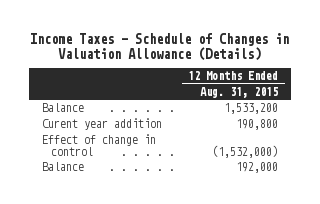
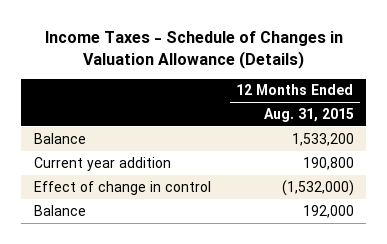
[42,118,163,131] Curent year addition -> [33,156,171,171] Current year addition

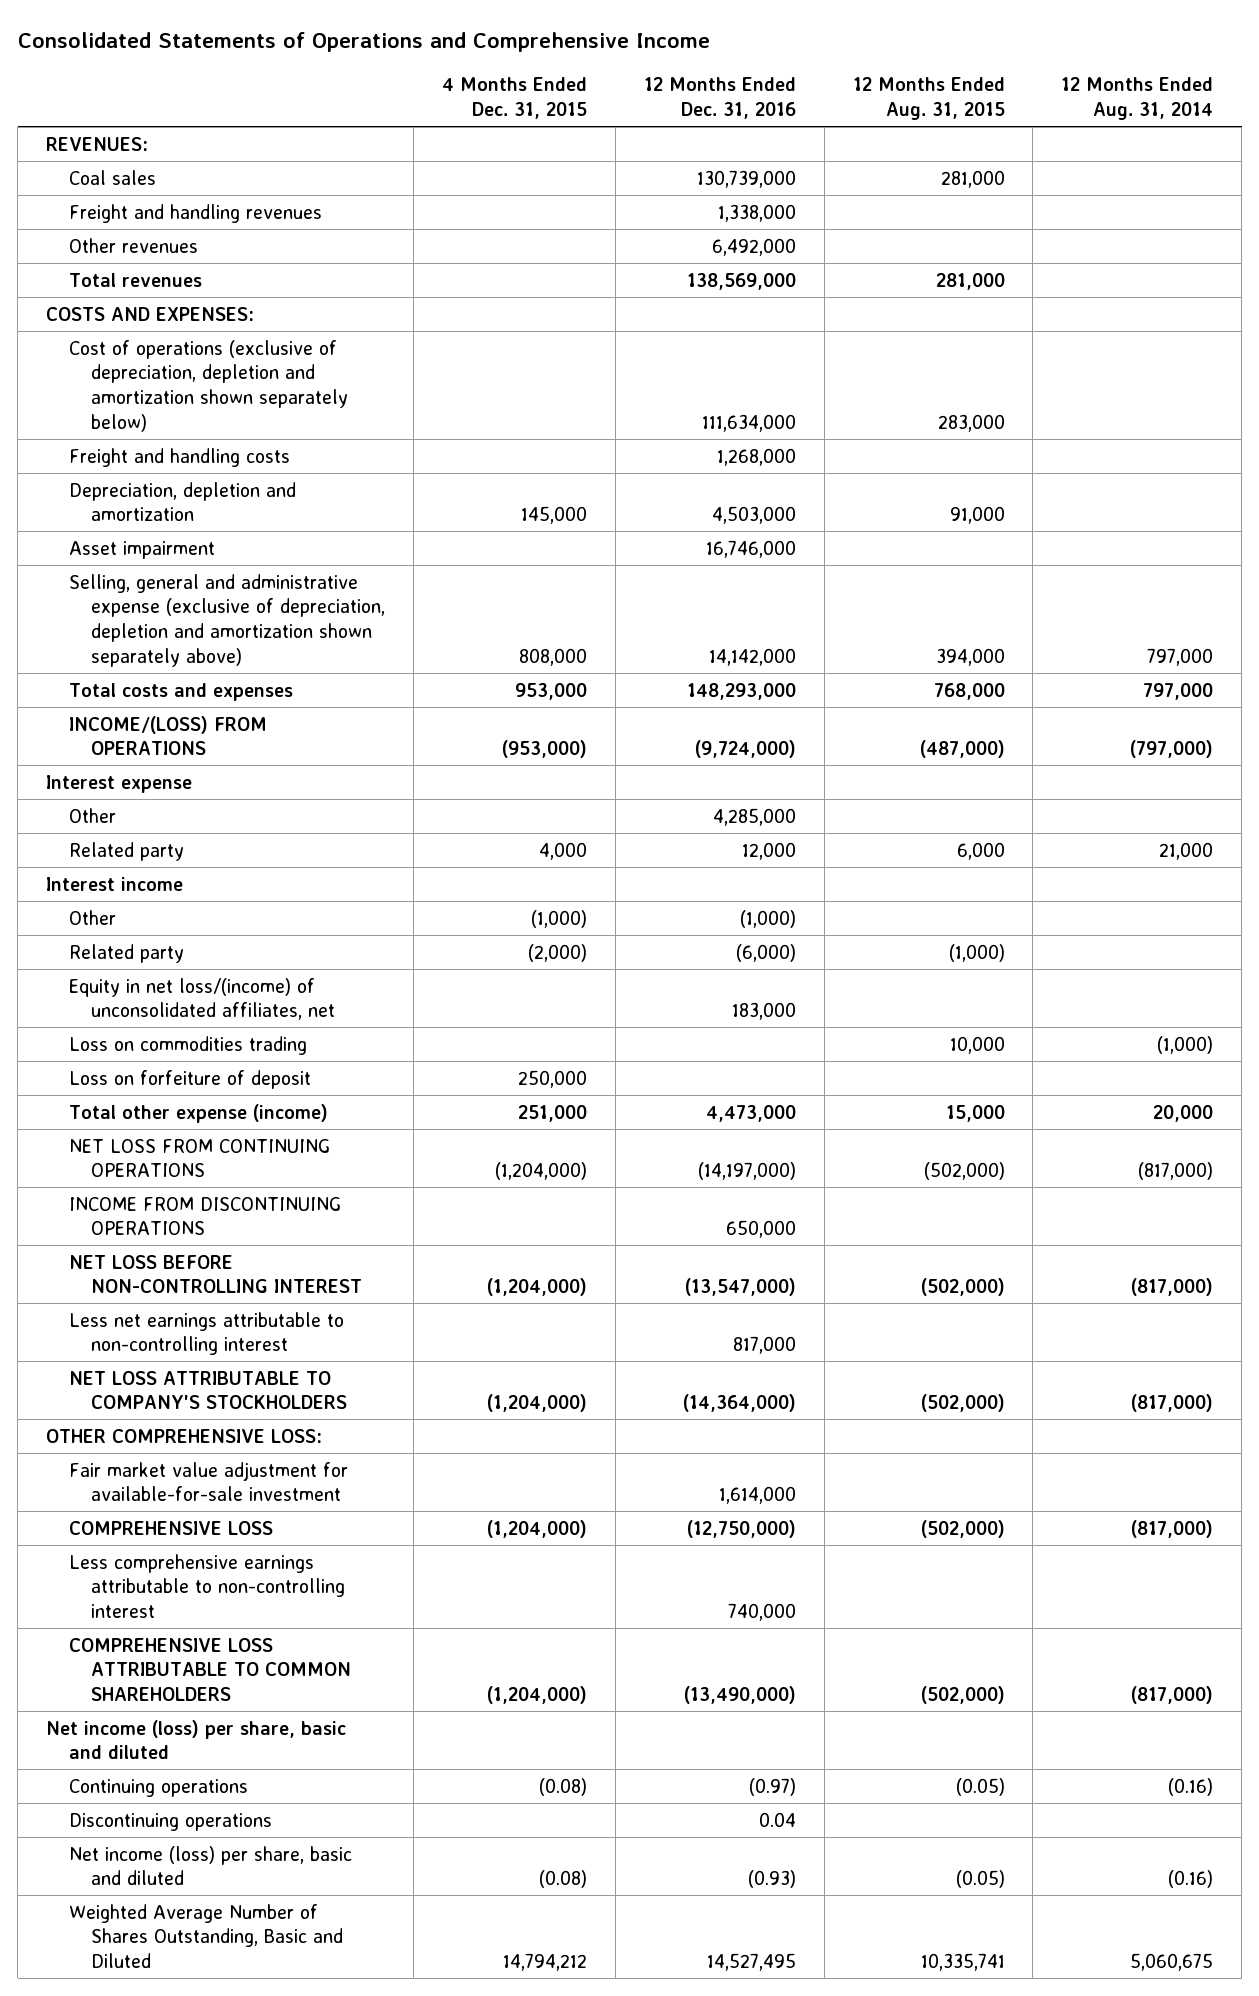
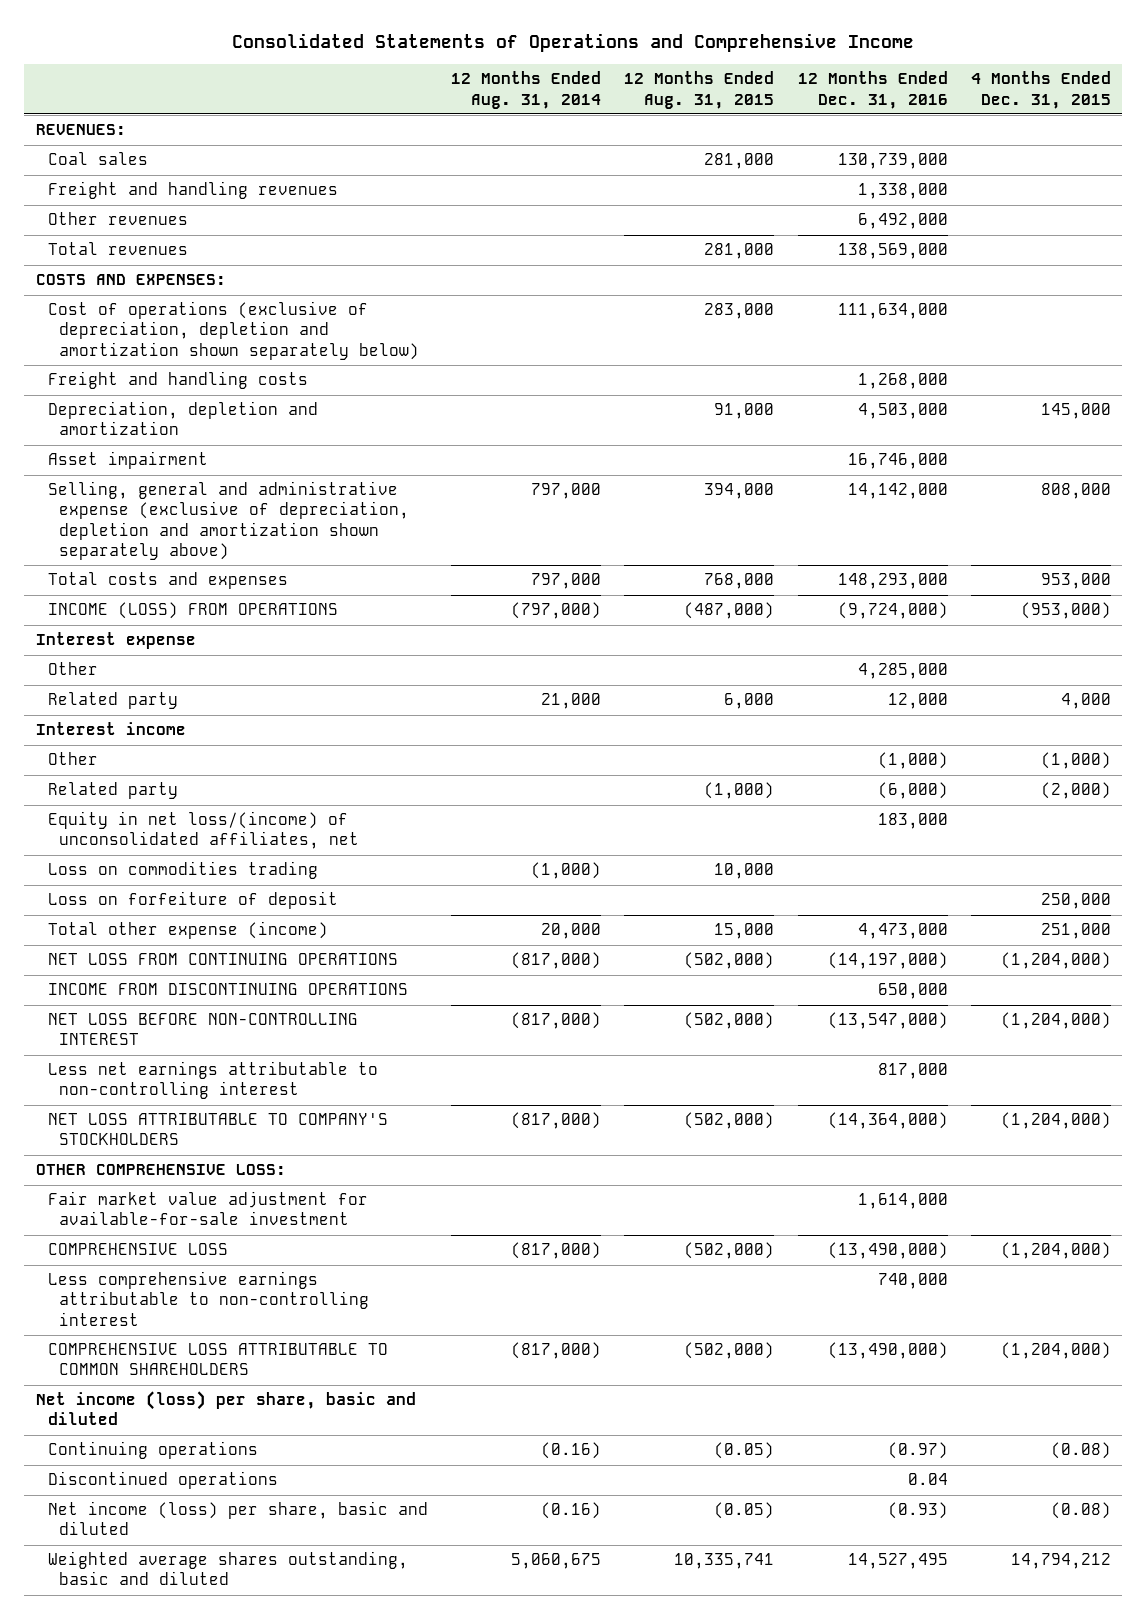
[68,715,267,756] INCOME/(LOSS) FROM OPERATIONS -> [47,602,338,620] INCOME (LOSS) FROM OPERATIONS
[686,1519,796,1538] (12,750,000) -> [827,1242,948,1260] (13,490,000)
[68,1812,272,1831] Discontinuing operations -> [47,1471,278,1490] Discontinued operations
[68,1903,344,1968] Weighted Average Number of Shares Outstanding, Basic and Diluted -> [47,1551,408,1586] Weighted average shares outstanding, basic and diluted

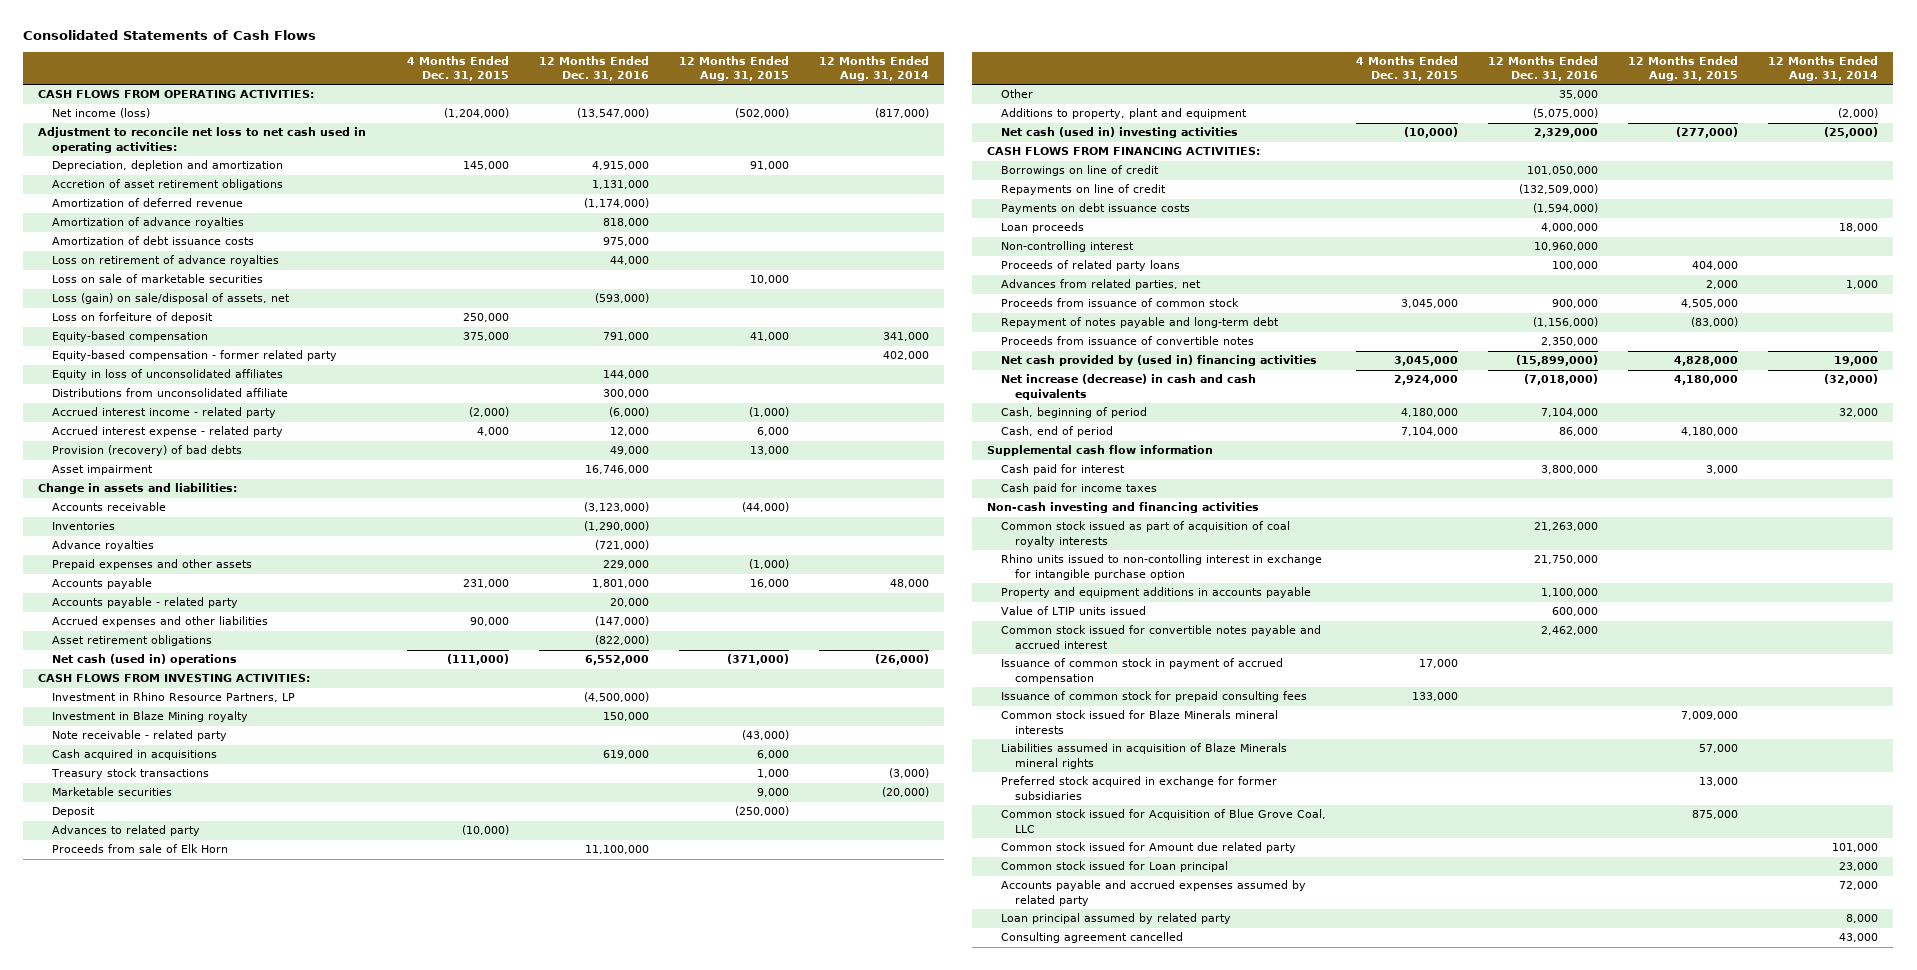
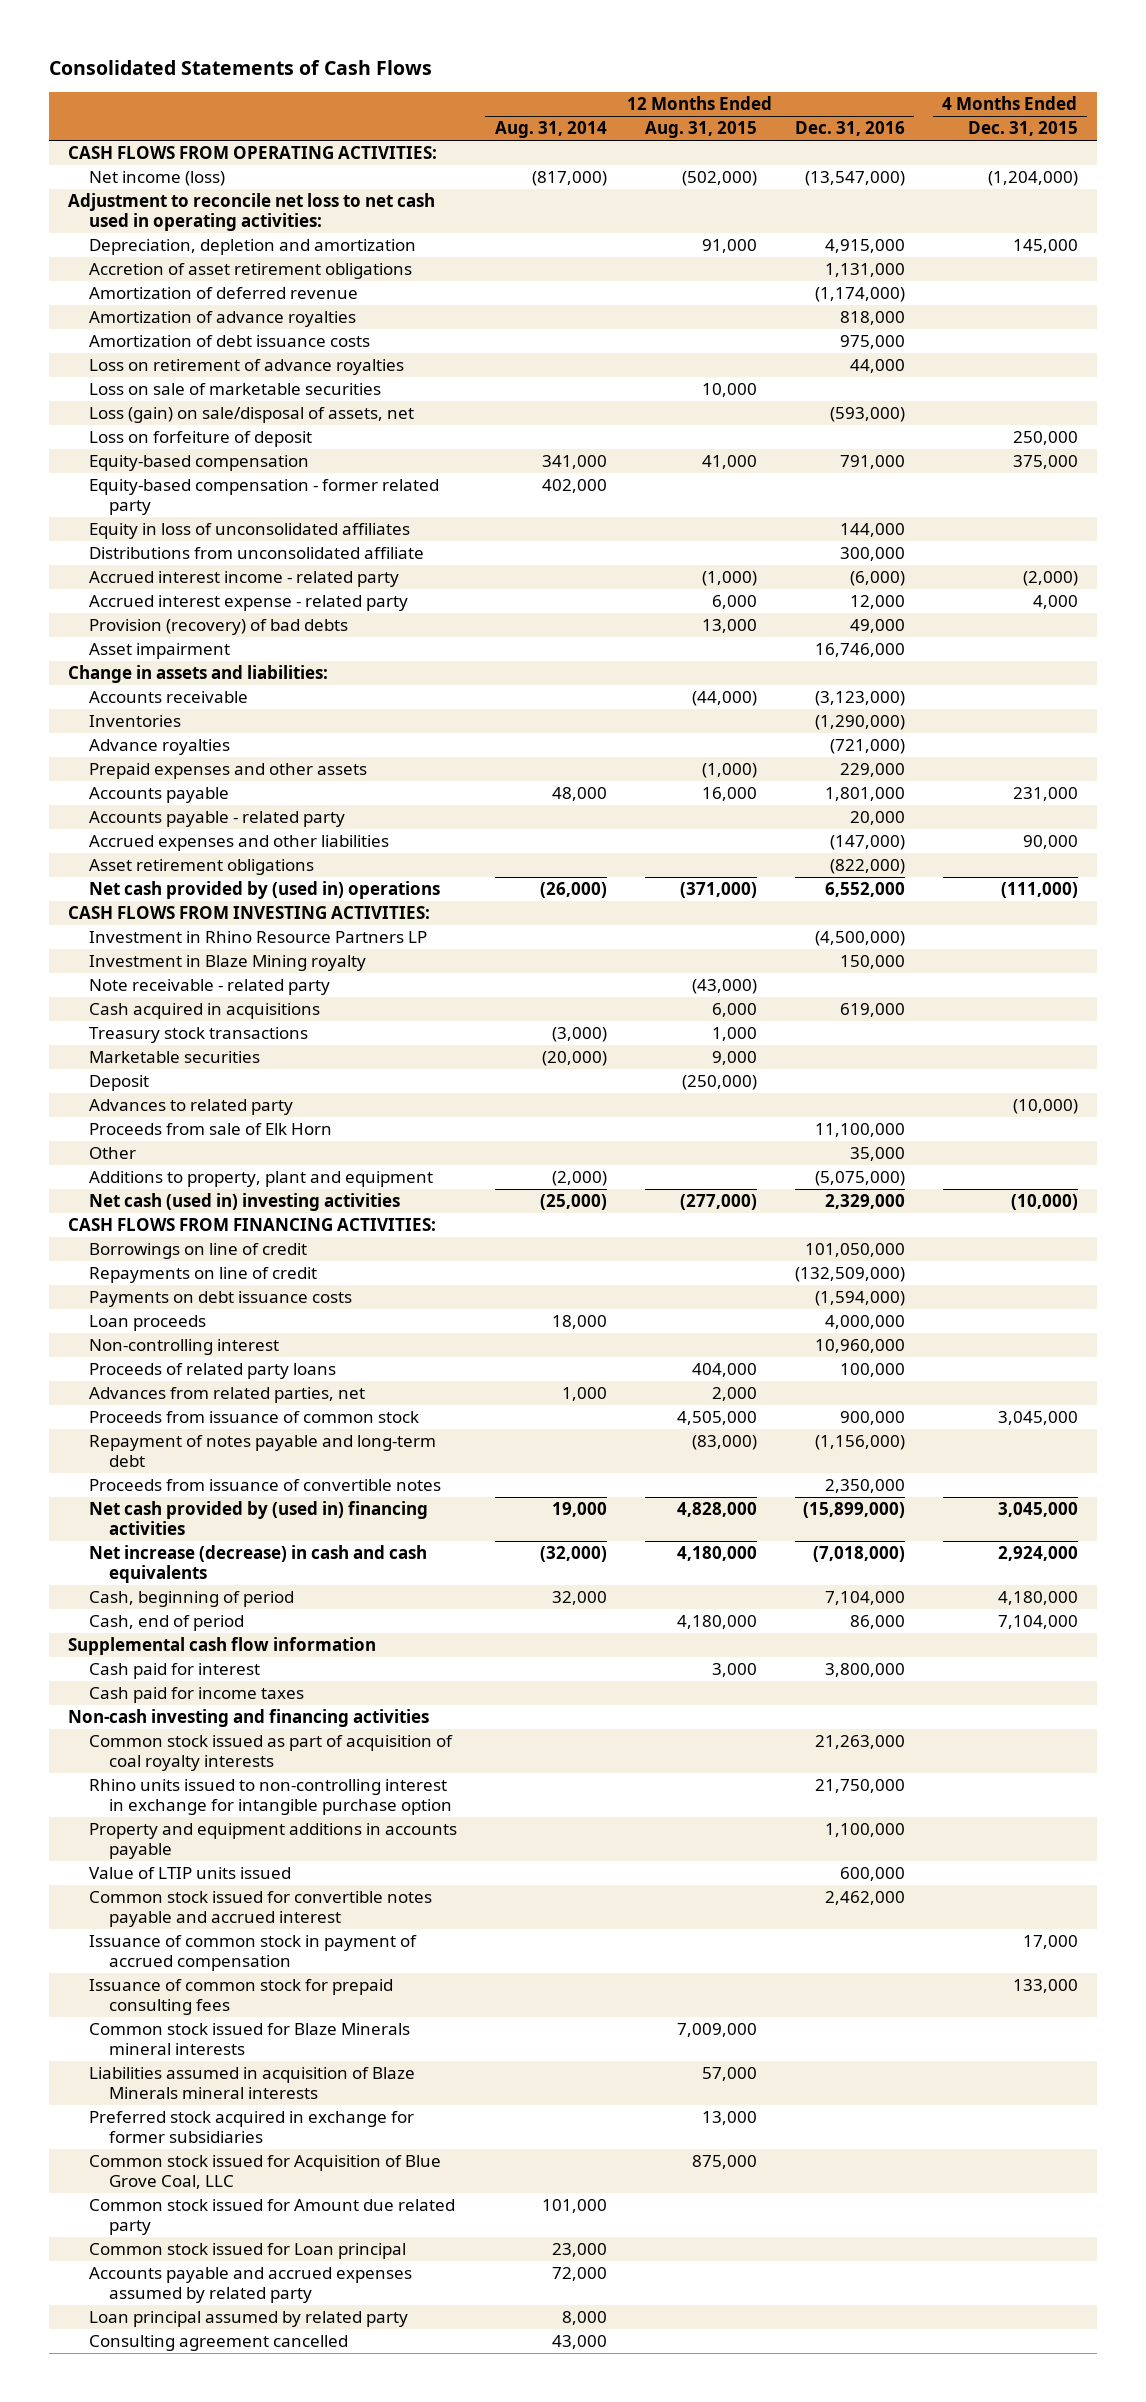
[51,654,237,666] Net cash (used in) operations -> [88,881,440,900] Net cash provided by (used in) operations
[51,692,295,703] Investment in Rhino Resource Partners, LP -> [88,931,427,944] Investment in Rhino Resource Partners LP
[1000,554,1322,580] Rhino units issued to non-contolling interest in exchange for intangible purchase option -> [88,1779,453,1816] Rhino units issued to non-controlling interest in exchange for intangible purchase option
[1000,743,1287,769] Liabilities assumed in acquisition of Blaze Minerals mineral rights -> [88,2067,415,2100] Liabilities assumed in acquisition of Blaze Minerals mineral interests

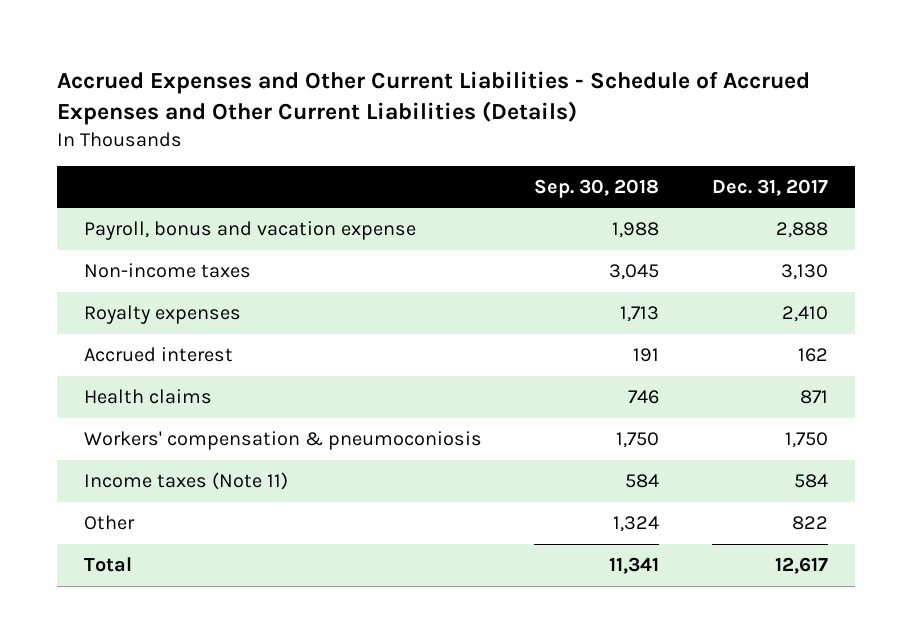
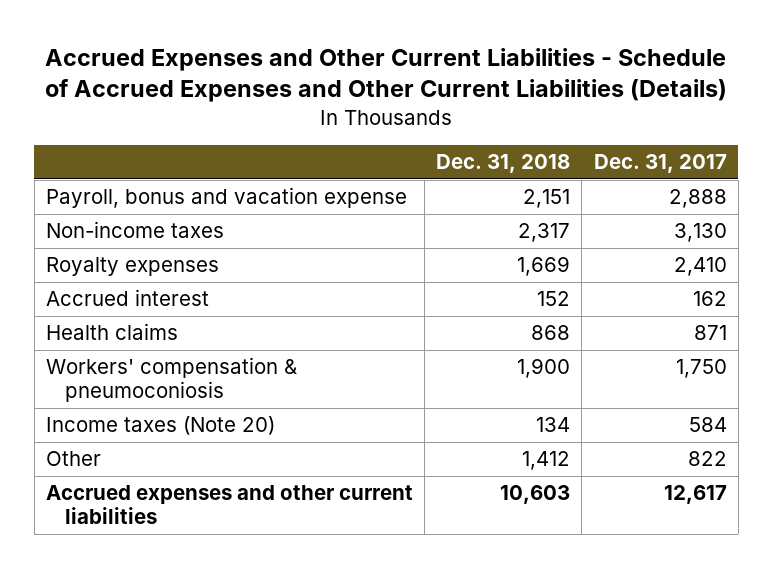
[534,178,660,198] Sep. 30, 2018 -> none
none -> [436,154,571,174] Dec. 31, 2018
[83,472,288,491] Income taxes (Note 11) -> [45,416,275,436] Income taxes (Note 20)
[83,557,132,573] Total -> [45,485,413,524] Accrued expenses and other current liabilities

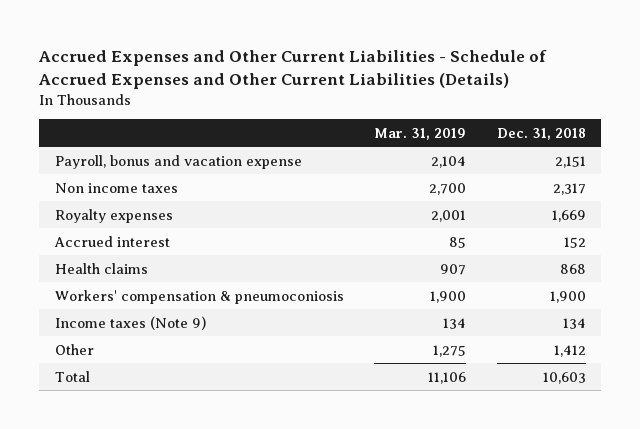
[593,154,727,174] Dec. 31, 2017 -> none
none -> [374,127,467,140] Mar. 31, 2019
[45,221,224,239] Non-income taxes -> [54,182,178,193] Non income taxes
[45,416,275,436] Income taxes (Note 20) -> [54,315,206,330] Income taxes (Note 9)
[45,485,413,524] Accrued expenses and other current liabilities -> [54,370,90,382] Total

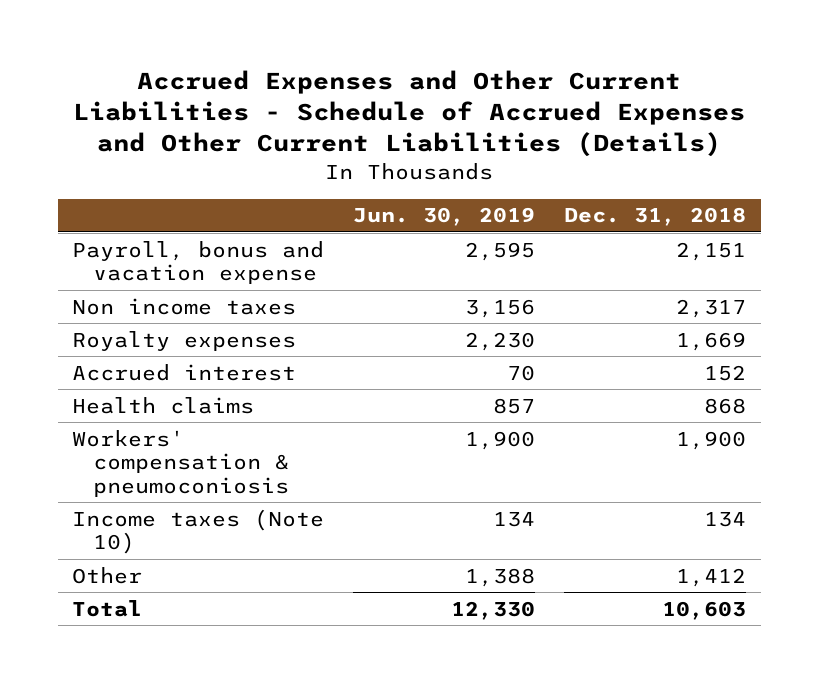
[374,127,467,140] Mar. 31, 2019 -> none
none -> [353,207,536,227] Jun. 30, 2019
[54,315,206,330] Income taxes (Note 9) -> [72,508,325,555] Income taxes (Note 10)

